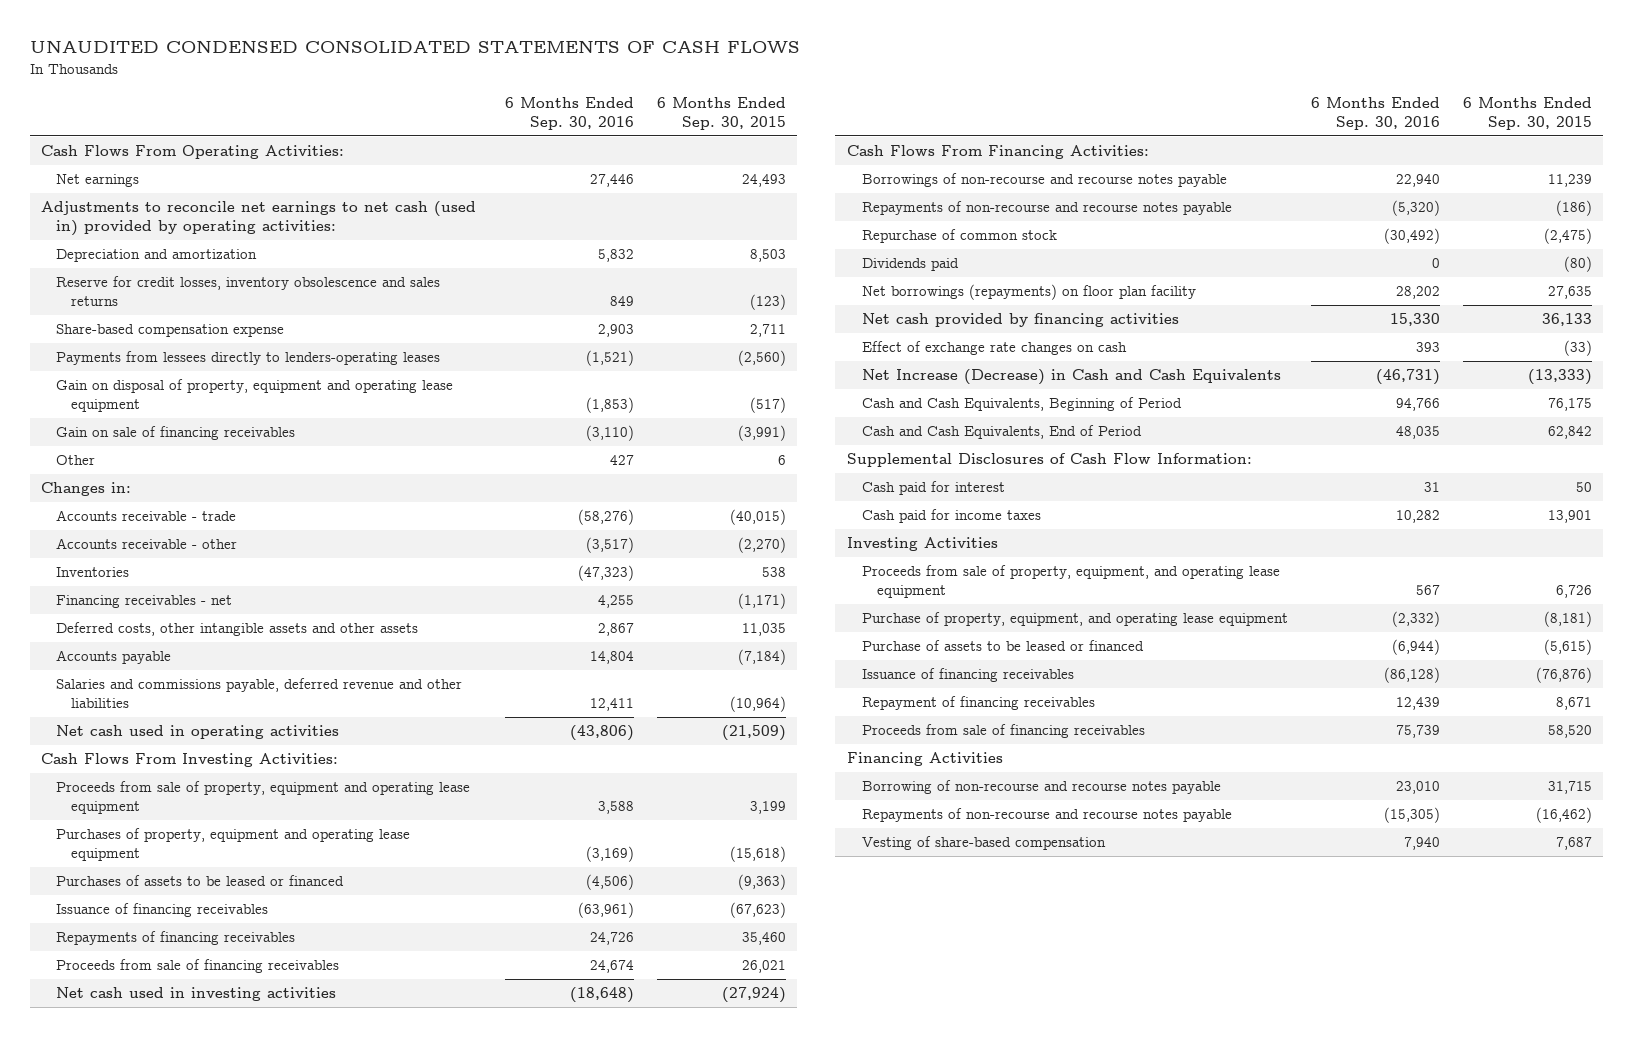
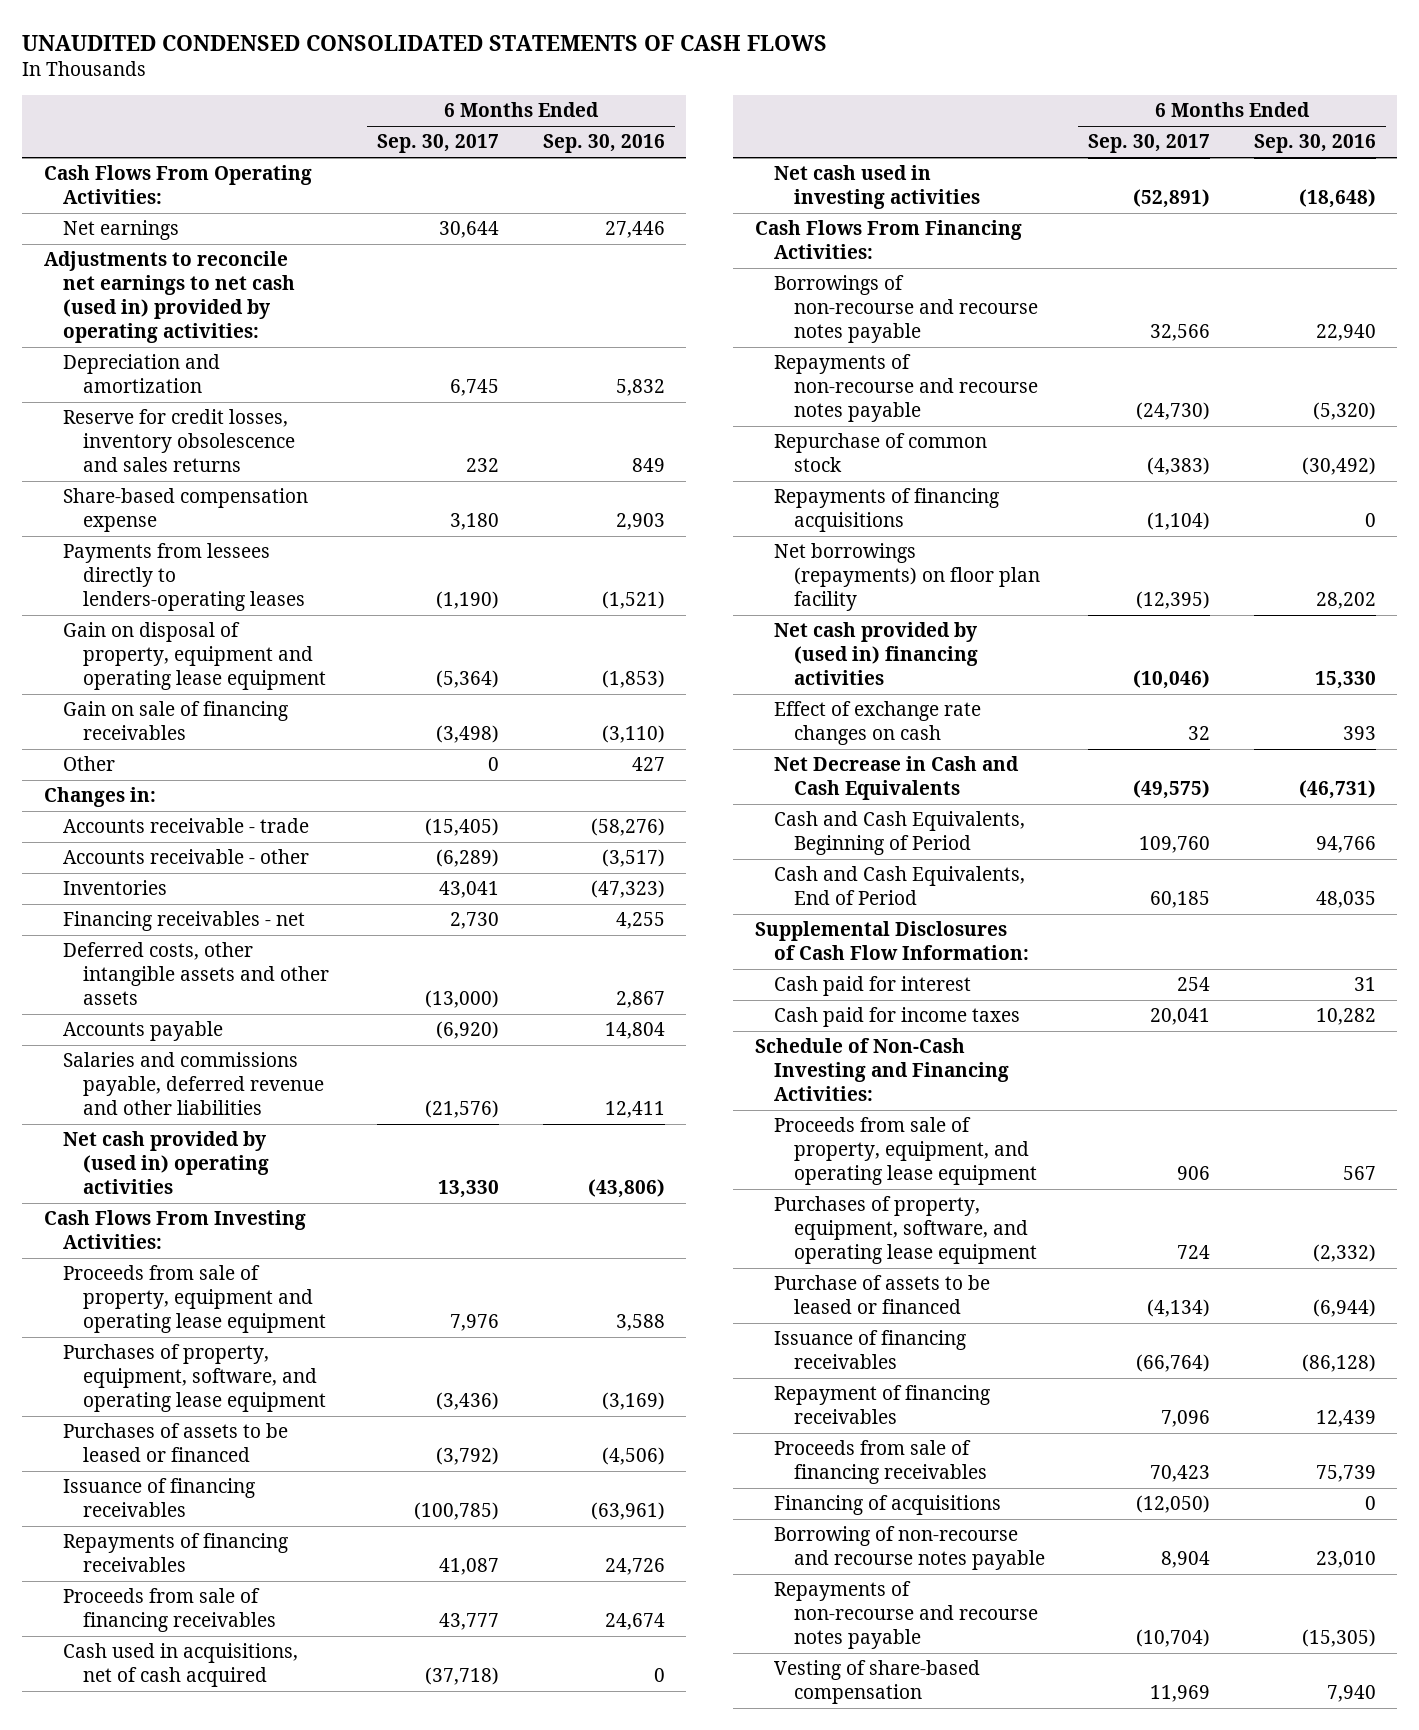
[656,97,786,130] 6 Months Ended Sep. 30, 2015 -> none
none -> [377,134,500,154] Sep. 30, 2017
[56,725,340,740] Net cash used in operating activities -> [63,1131,270,1195] Net cash provided by (used in) operating activities
[56,828,411,861] Purchases of property, equipment and operating lease equipment -> [63,1344,327,1413] Purchases of property, equipment, software, and operating lease equipment
none -> [63,1643,299,1688] Cash used in acquisitions, net of cash acquired
[861,258,959,272] Dividends paid -> none
none -> [774,488,1000,533] Repayments of financing acquisitions
[861,313,1179,328] Net cash provided by financing activities -> [774,622,979,686] Net cash provided by (used in) financing activities
[861,369,1281,386] Net Increase (Decrease) in Cash and Cash Equivalents -> [774,756,1020,801] Net Decrease in Cash and Cash Equivalents
[846,537,998,552] Investing Activities -> none
none -> [754,1038,1010,1102] Schedule of Non-Cash Investing and Financing Activities:
[861,612,1288,627] Purchase of property, equipment, and operating lease equipment -> [774,1196,1038,1265] Purchases of property, equipment, software, and operating lease equipment
[846,752,1003,767] Financing Activities -> none
none -> [774,1495,1002,1516] Financing of acquisitions

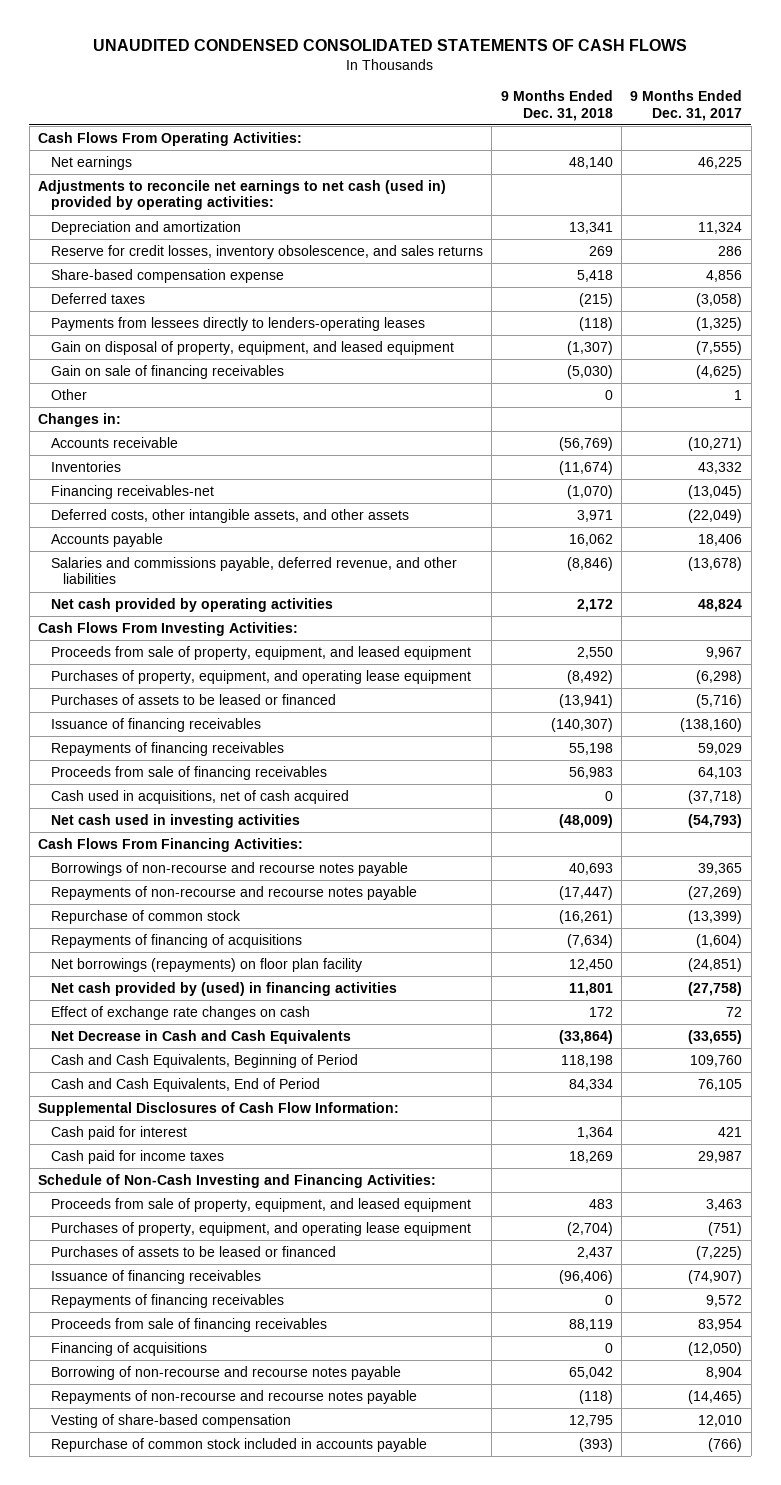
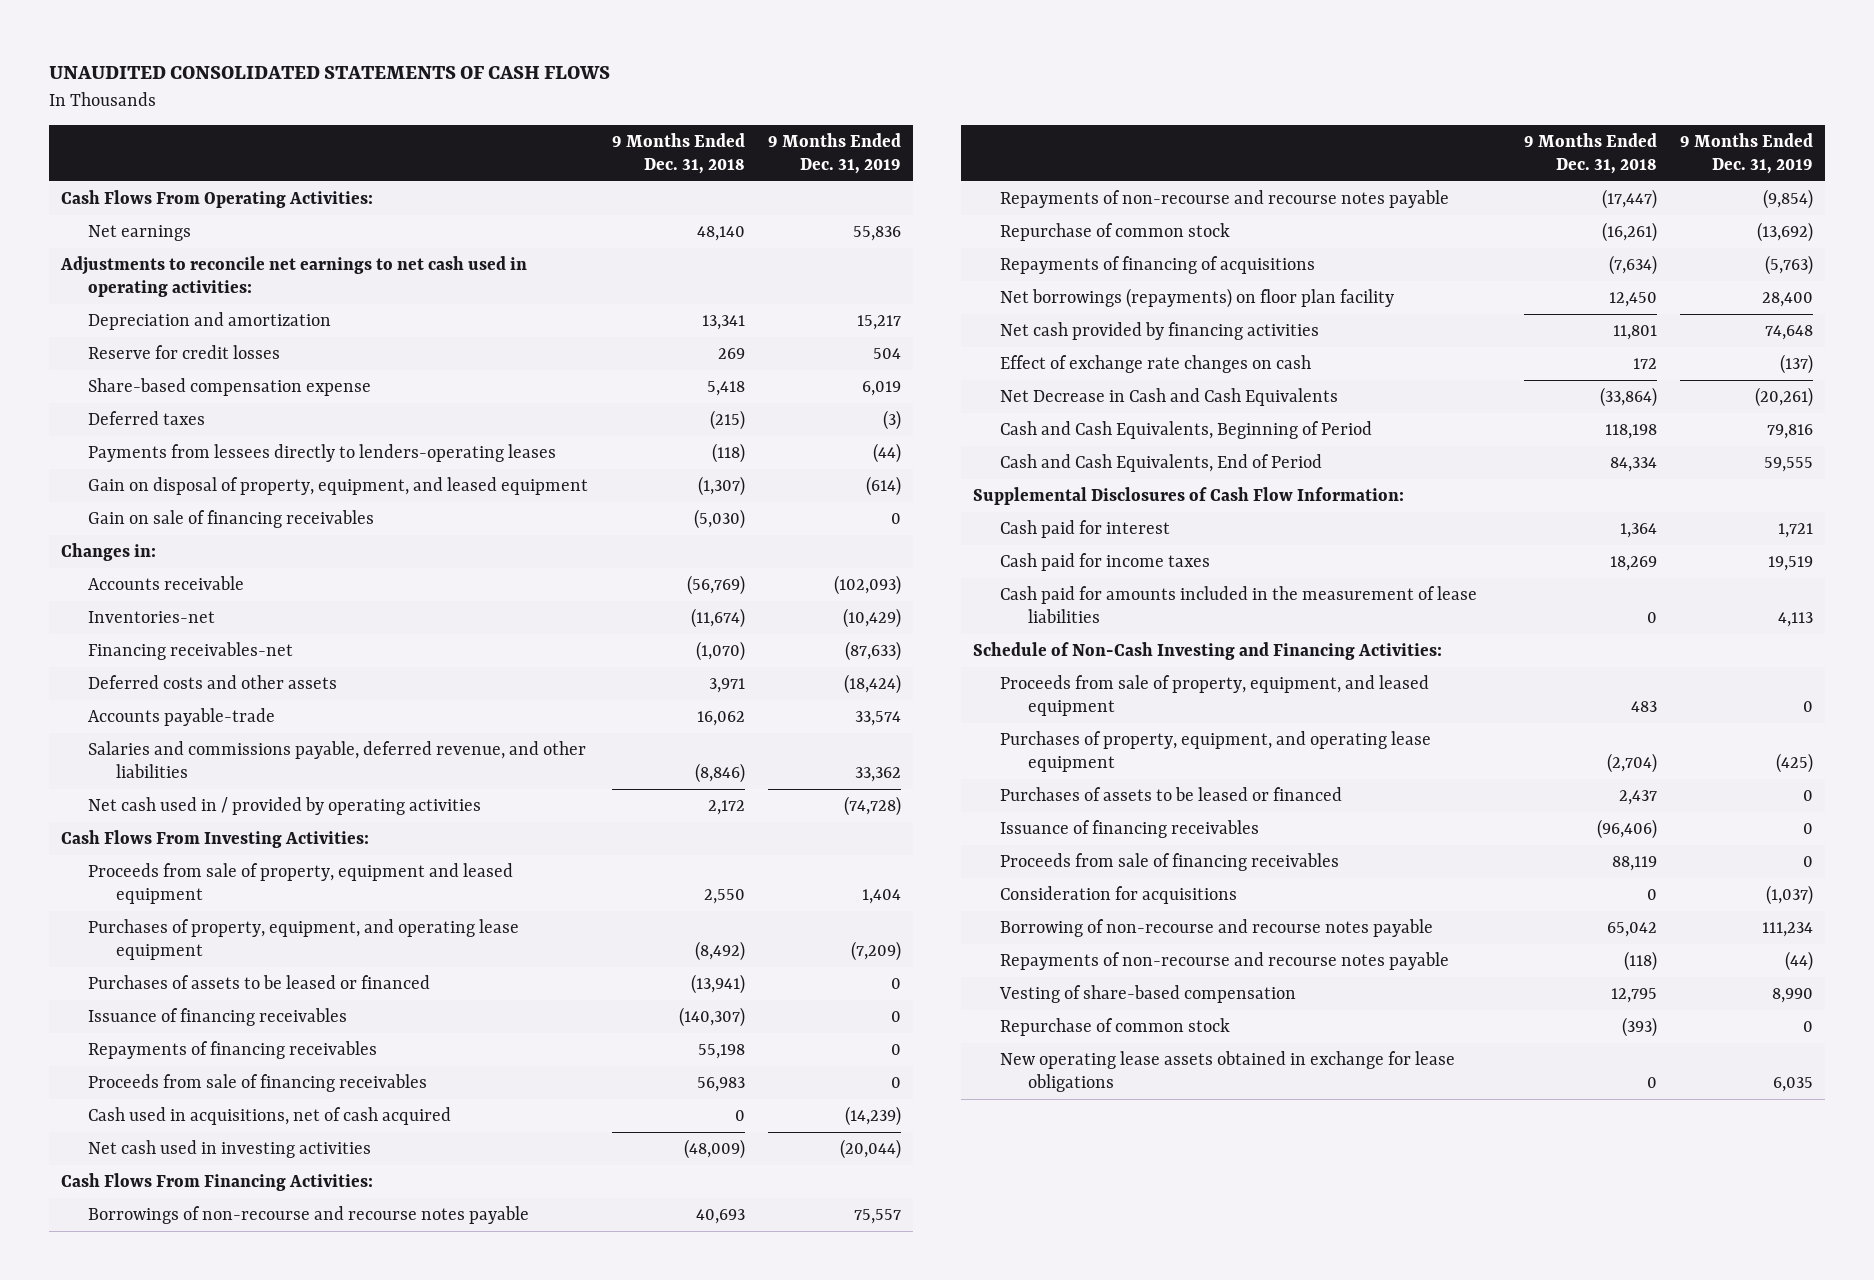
[93,39,688,52] UNAUDITED CONDENSED CONSOLIDATED STATEMENTS OF CASH FLOWS -> [49,66,611,80] UNAUDITED CONSOLIDATED STATEMENTS OF CASH FLOWS
[630,90,743,121] 9 Months Ended Dec. 31, 2017 -> none
none -> [768,133,902,174] 9 Months Ended Dec. 31, 2019
[38,179,447,211] Adjustments to reconcile net earnings to net cash (used in) provided by operating activities: -> [60,256,528,297] Adjustments to reconcile net earnings to net cash used in operating activities:
[50,244,483,259] Reserve for credit losses, inventory obsolescence, and sales returns -> [88,345,281,360] Reserve for credit losses
[50,388,87,400] Other -> none
[50,460,121,472] Inventories -> [88,611,216,624] Inventories-net
[50,508,409,523] Deferred costs, other intangible assets, and other assets -> [88,675,338,690] Deferred costs and other assets
[50,532,163,547] Accounts payable -> [88,708,276,727] Accounts payable-trade
[50,597,333,612] Net cash provided by operating activities -> [88,797,482,816] Net cash used in / provided by operating activities
[50,645,471,660] Proceeds from sale of property, equipment, and leased equipment -> [88,863,514,904] Proceeds from sale of property, equipment and leased equipment
[50,981,397,996] Net cash provided by (used) in financing activities -> [1000,322,1320,341] Net cash provided by financing activities
none -> [1000,586,1478,623] Cash paid for amounts included in the measurement of lease liabilities
[50,1293,284,1308] Repayments of financing receivables -> none
[50,1341,207,1356] Financing of acquisitions -> [1000,886,1238,905] Consideration for acquisitions
[50,1437,427,1452] Repurchase of common stock included in accounts payable -> [1000,1018,1231,1037] Repurchase of common stock
none -> [1000,1051,1456,1092] New operating lease assets obtained in exchange for lease obligations

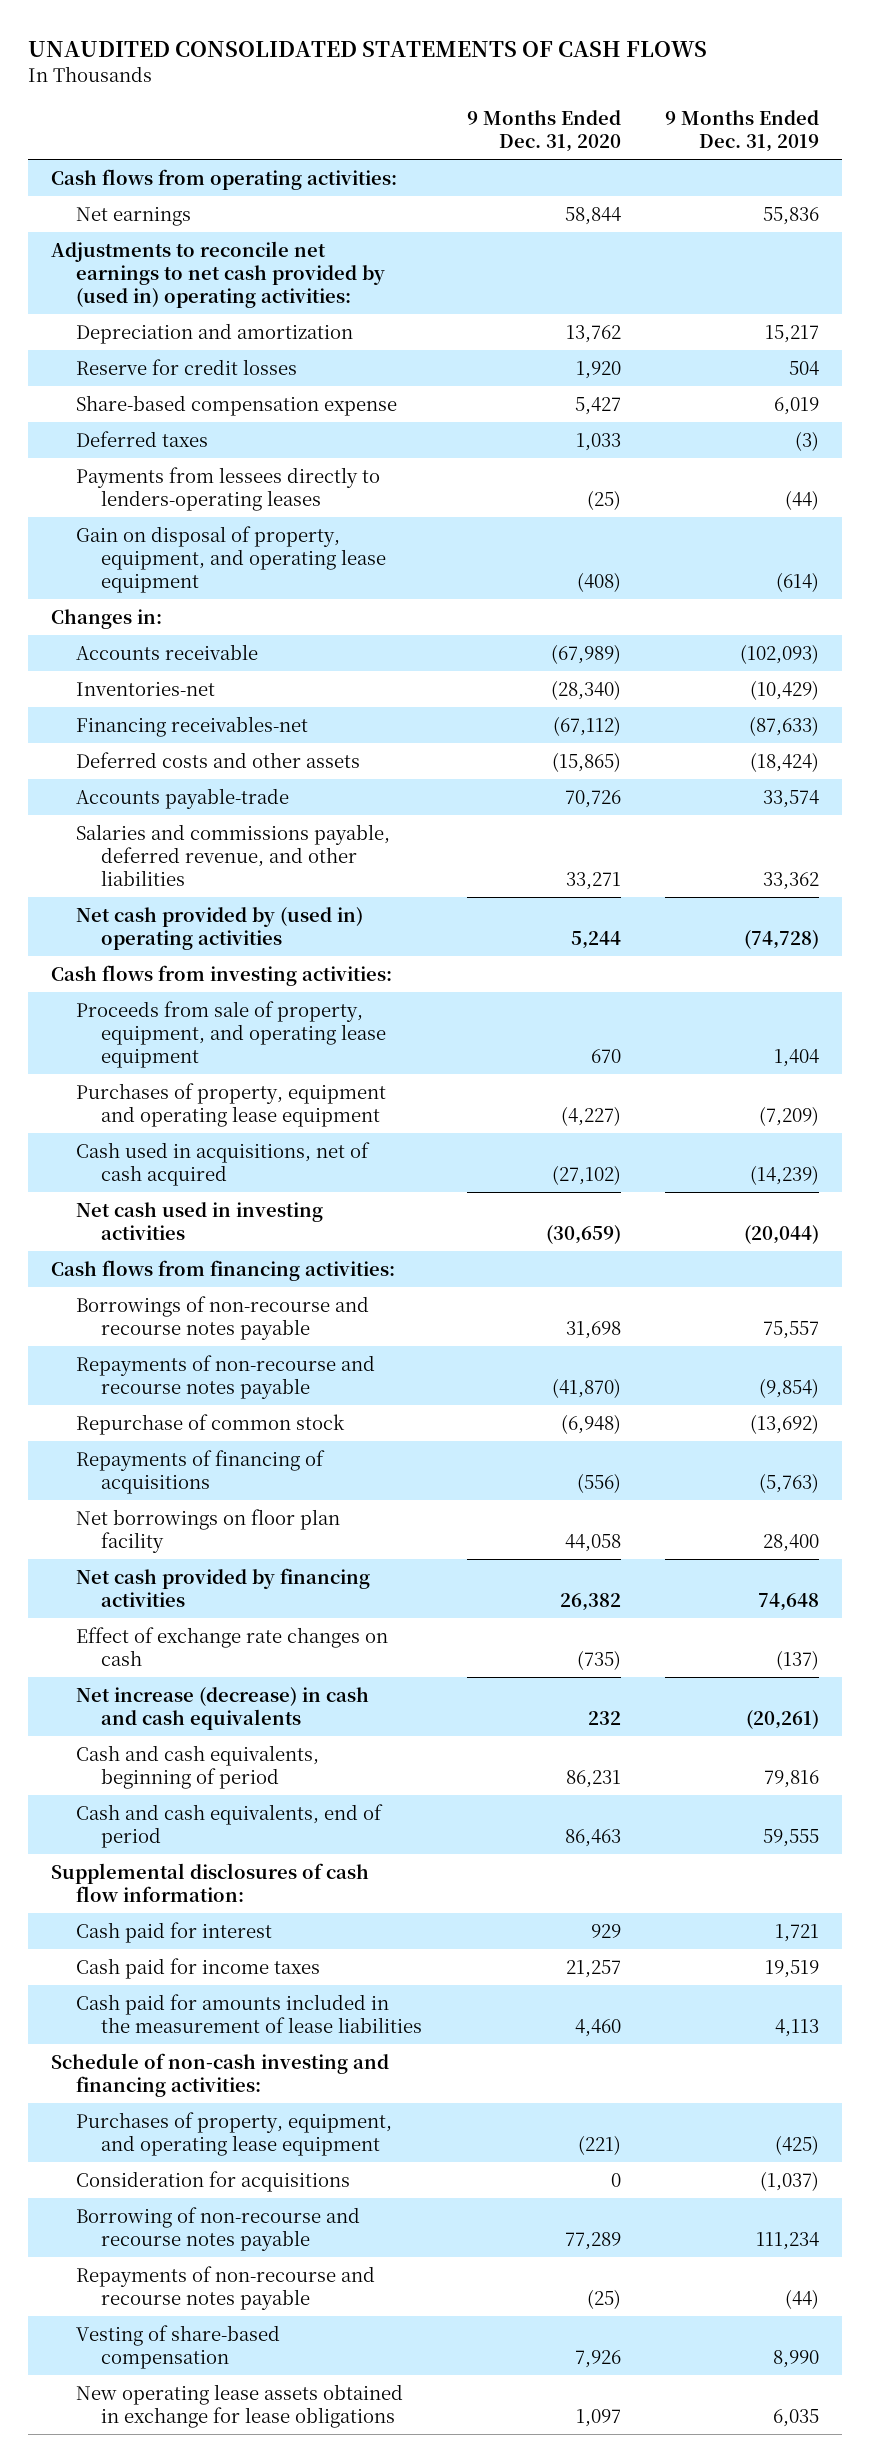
[611,133,745,174] 9 Months Ended Dec. 31, 2018 -> none
none -> [466,110,621,153] 9 Months Ended Dec. 31, 2020
[61,190,374,209] Cash Flows From Operating Activities: -> [50,168,397,190] Cash flows from operating activities:
[60,256,528,297] Adjustments to reconcile net earnings to net cash used in operating activities: -> [50,240,385,308] Adjustments to reconcile net earnings to net cash provided by (used in) operating activities:
[88,510,375,529] Gain on sale of financing receivables -> none
[88,477,589,496] Gain on disposal of property, equipment, and leased equipment -> [75,525,386,593] Gain on disposal of property, equipment, and operating lease equipment
[88,975,431,990] Purchases of assets to be leased or financed -> none
[88,1008,348,1027] Issuance of financing receivables -> none
[88,1041,378,1060] Repayments of financing receivables -> none
[88,1074,428,1093] Proceeds from sale of financing receivables -> none
[88,797,482,816] Net cash used in / provided by operating activities -> [75,906,363,950] Net cash provided by (used in) operating activities
[61,830,370,849] Cash Flows From Investing Activities: -> [50,964,392,986] Cash flows from investing activities:
[88,863,514,904] Proceeds from sale of property, equipment and leased equipment -> [75,1000,386,1068] Proceeds from sale of property, equipment, and operating lease equipment
[88,919,520,960] Purchases of property, equipment, and operating lease equipment -> [75,1082,386,1127] Purchases of property, equipment and operating lease equipment
[61,1173,374,1192] Cash Flows From Financing Activities: -> [50,1259,395,1281] Cash flows from financing activities:
[1000,288,1395,309] Net borrowings (repayments) on floor plan facility -> [75,1508,340,1553] Net borrowings on floor plan facility
[1000,388,1339,407] Net Decrease in Cash and Cash Equivalents -> [75,1686,369,1730] Net increase (decrease) in cash and cash equivalents
[1000,421,1373,440] Cash and Cash Equivalents, Beginning of Period -> [75,1744,319,1789] Cash and cash equivalents, beginning of period
[1000,454,1323,473] Cash and Cash Equivalents, End of Period -> [75,1803,383,1848] Cash and cash equivalents, end of period
[973,487,1405,506] Supplemental Disclosures of Cash Flow Information: -> [50,1862,369,1902] Supplemental disclosures of cash flow information:
[1000,675,1430,716] Proceeds from sale of property, equipment, and leased equipment -> none
[973,642,1443,661] Schedule of Non-Cash Investing and Financing Activities: -> [50,2052,389,2097] Schedule of non-cash investing and financing activities:
[1000,787,1343,802] Purchases of assets to be leased or financed -> none
[1000,820,1260,839] Issuance of financing receivables -> none
[1000,853,1340,872] Proceeds from sale of financing receivables -> none
[1000,1018,1231,1037] Repurchase of common stock -> none

